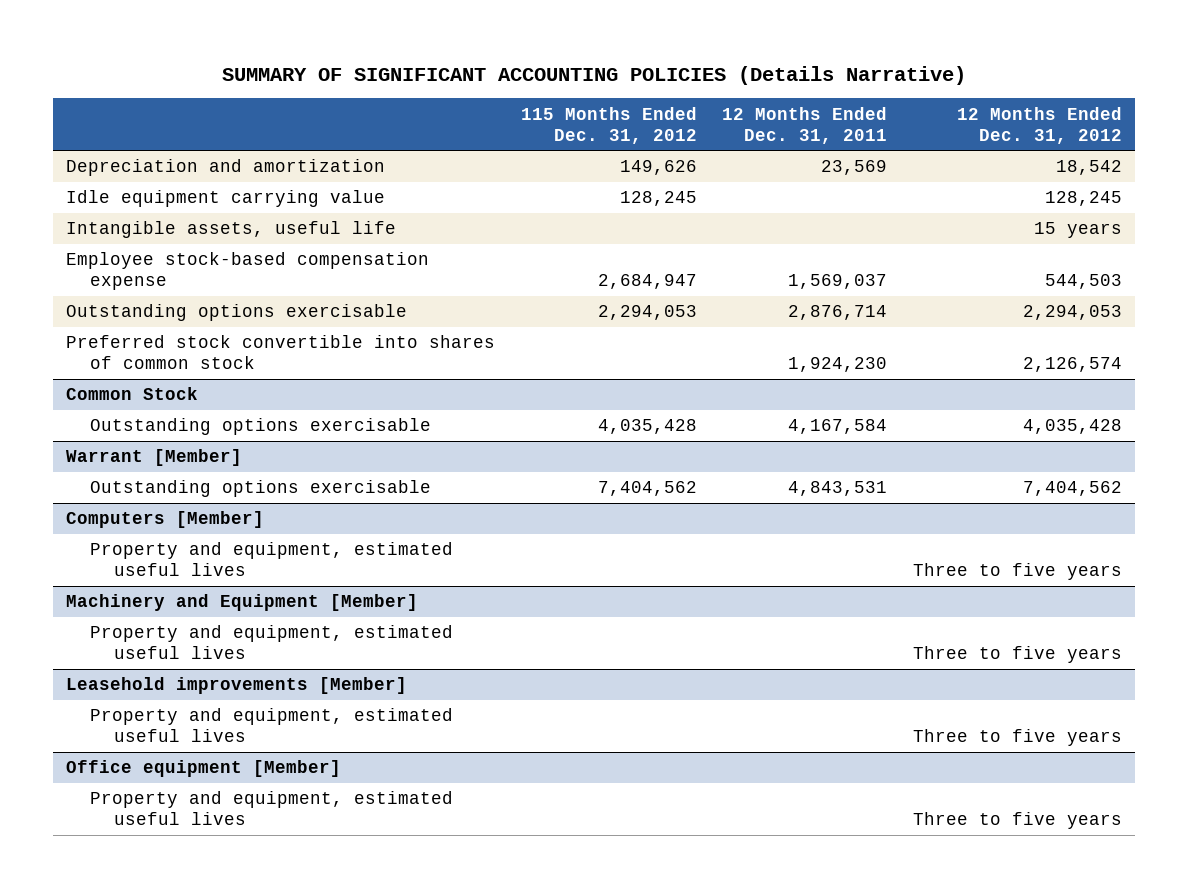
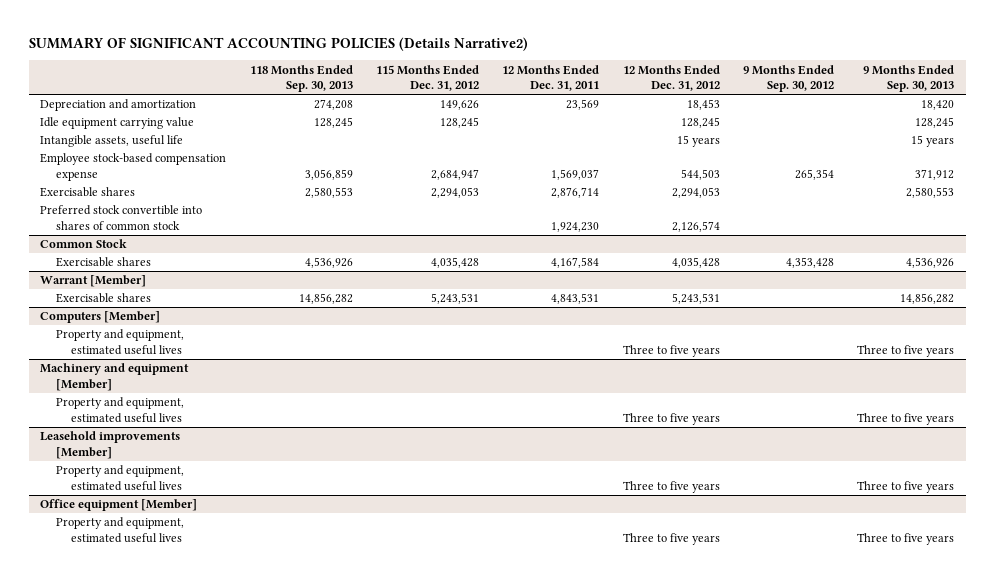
[221,65,966,85] SUMMARY OF SIGNIFICANT ACCOUNTING POLICIES (Details Narrative) -> [28,36,528,51] SUMMARY OF SIGNIFICANT ACCOUNTING POLICIES (Details Narrative2)
none -> [249,64,353,93] 118 Months Ended Sep. 30, 2013
none -> [742,64,834,93] 9 Months Ended Sep. 30, 2012
none -> [863,64,955,93] 9 Months Ended Sep. 30, 2013
[1055,160,1122,176] 18,542 -> [686,99,720,111] 18,453
[66,304,408,322] Outstanding options exercisable -> [40,187,136,198] Exercisable shares
[89,418,431,436] Outstanding options exercisable -> [55,257,151,268] Exercisable shares
[89,480,431,498] Outstanding options exercisable -> [55,293,151,304] Exercisable shares
[597,481,697,497] 7,404,562 -> [430,293,479,305] 5,243,531
[1022,481,1122,497] 7,404,562 -> [671,293,720,305] 5,243,531
[66,594,419,612] Machinery and Equipment [Member] -> [40,363,190,391] Machinery and equipment [Member]

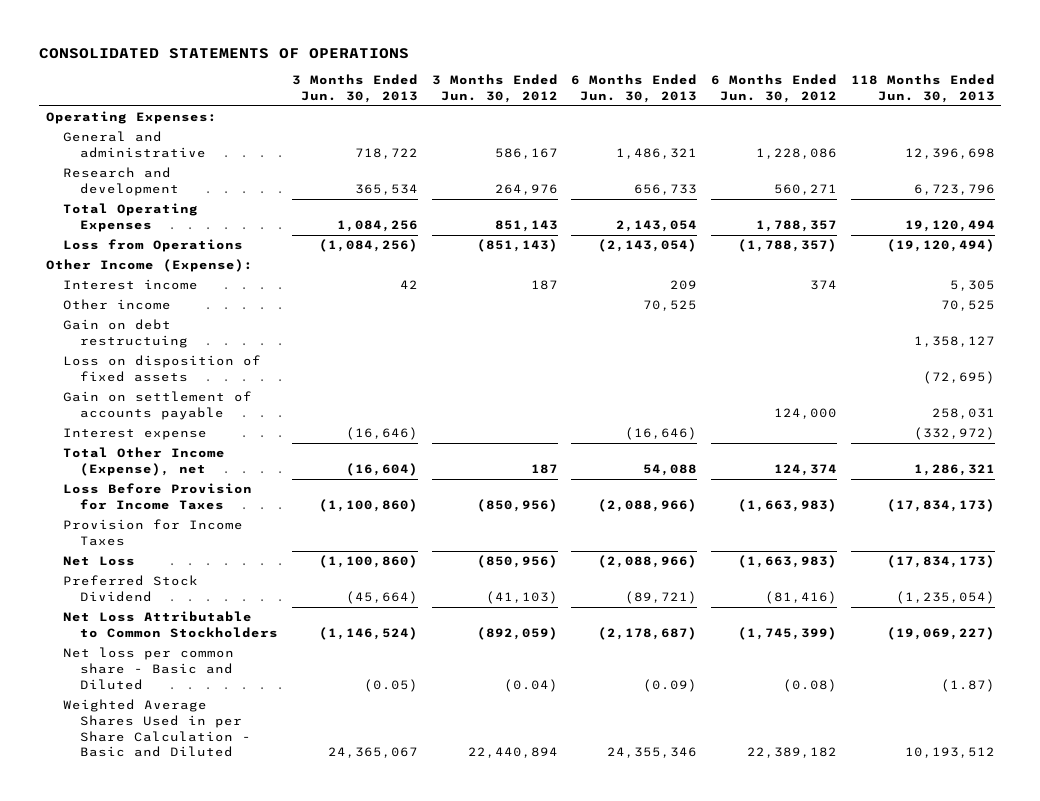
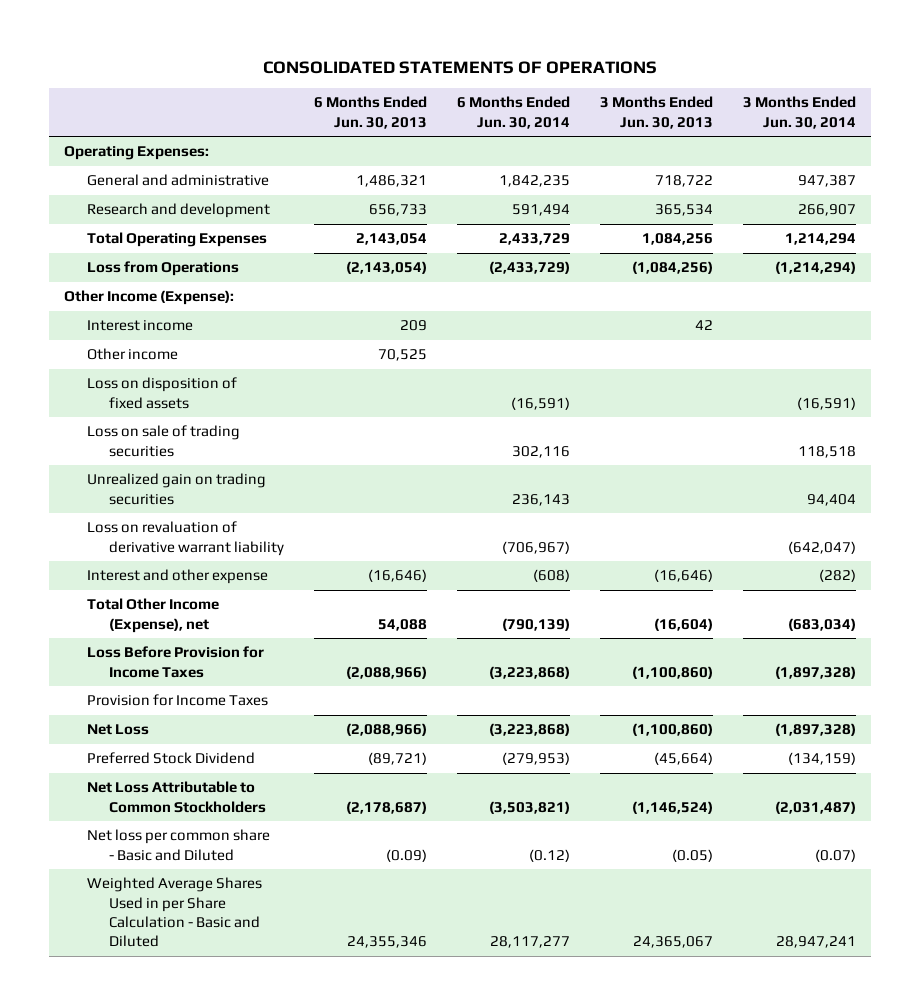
[431,74,558,104] 3 Months Ended Jun. 30, 2012 -> none
[710,74,837,104] 6 Months Ended Jun. 30, 2012 -> none
[850,74,995,104] 118 Months Ended Jun. 30, 2013 -> none
none -> [456,96,570,129] 6 Months Ended Jun. 30, 2014
none -> [742,96,856,129] 3 Months Ended Jun. 30, 2014
[63,319,189,349] Gain on debt restructuing -> none
[63,391,253,421] Gain on settlement of accounts payable -> none
none -> [86,425,240,457] Loss on sale of trading securities
none -> [86,473,266,505] Unrealized gain on trading securities
none -> [86,521,284,556] Loss on revaluation of derivative warrant liability
[63,428,208,441] Interest expense -> [86,569,268,585] Interest and other expense

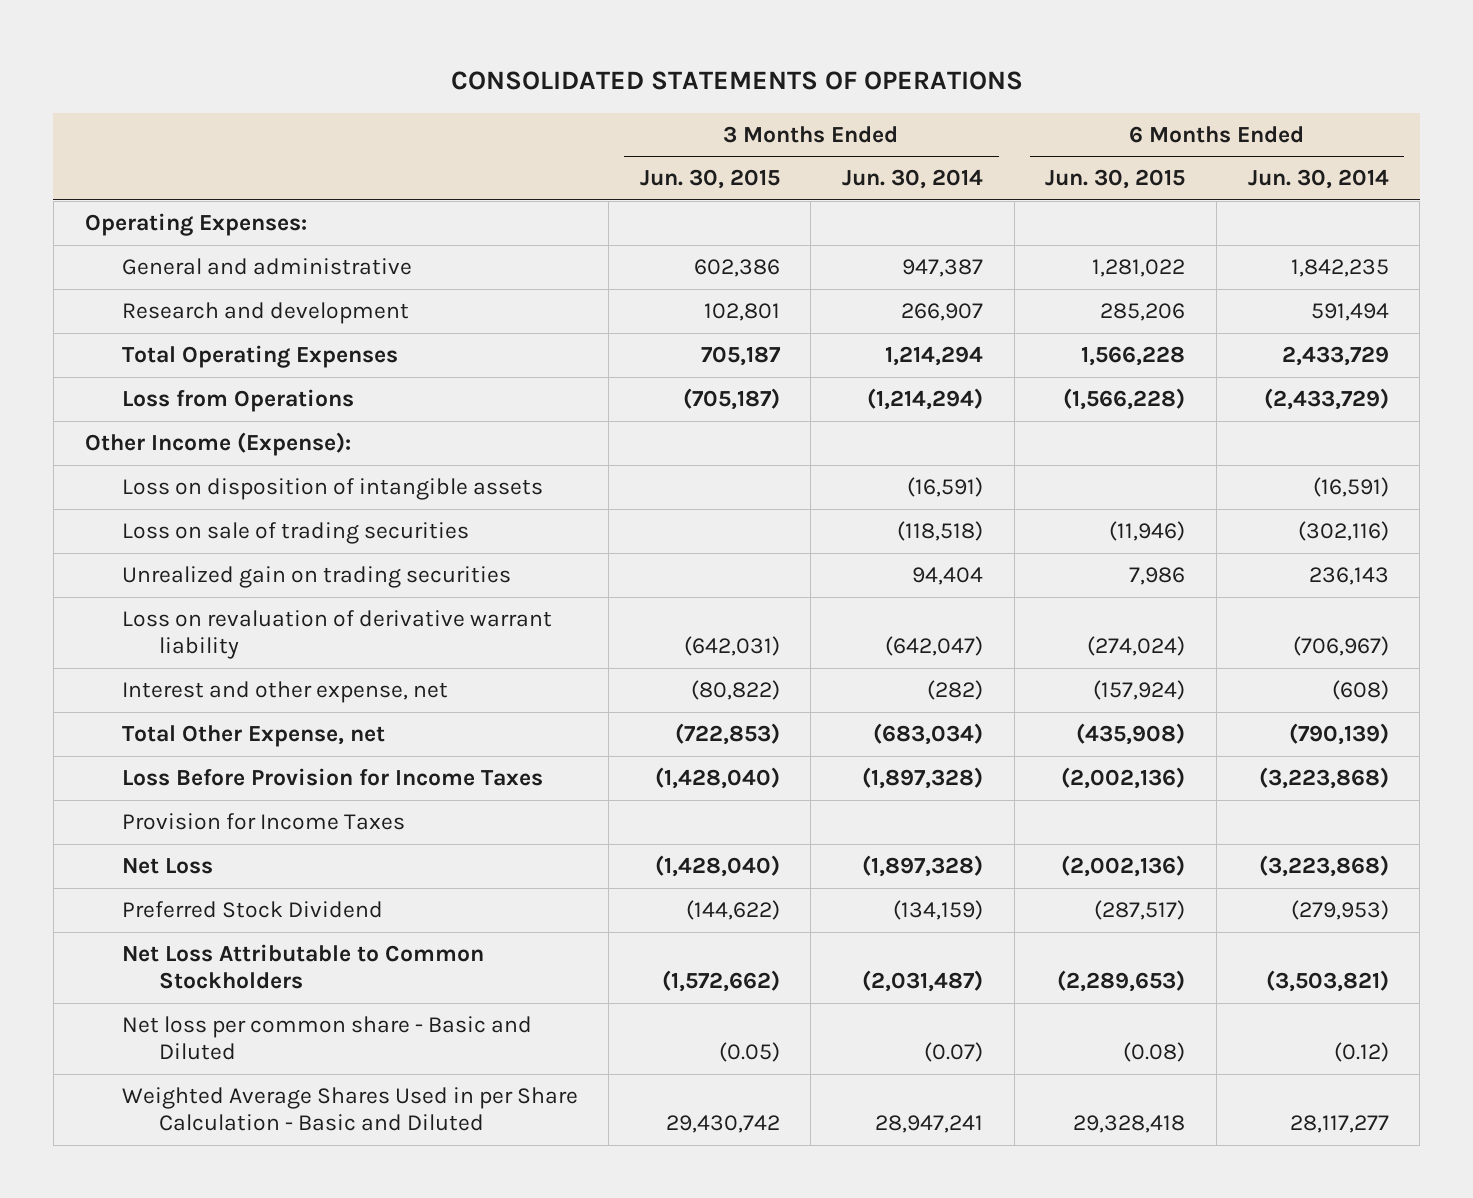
[313,96,427,129] 6 Months Ended Jun. 30, 2013 -> none
[599,96,713,129] 3 Months Ended Jun. 30, 2013 -> none
none -> [639,169,780,190] Jun. 30, 2015
none -> [1045,169,1186,190] Jun. 30, 2015
[86,320,193,332] Interest income -> none
[86,348,178,361] Other income -> none
[86,377,237,409] Loss on disposition of fixed assets -> [121,478,543,501] Loss on disposition of intangible assets
[511,445,570,458] 302,116 -> [1297,521,1389,542] (302,116)
[797,445,856,458] 118,518 -> [897,521,984,542] (118,518)
[86,569,268,585] Interest and other expense -> [121,681,448,704] Interest and other expense, net
[86,598,219,633] Total Other Income (Expense), net -> [121,725,385,748] Total Other Expense, net

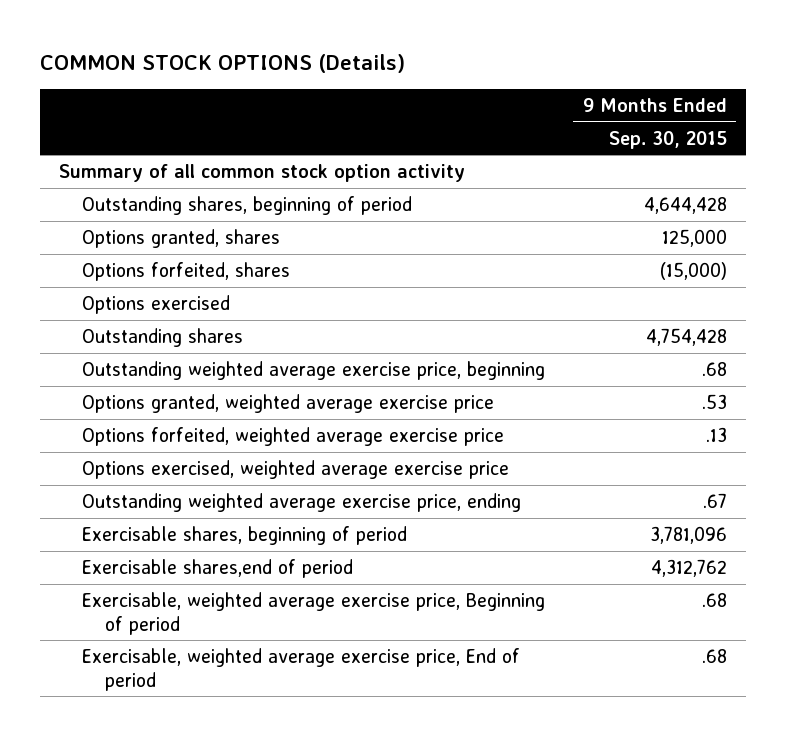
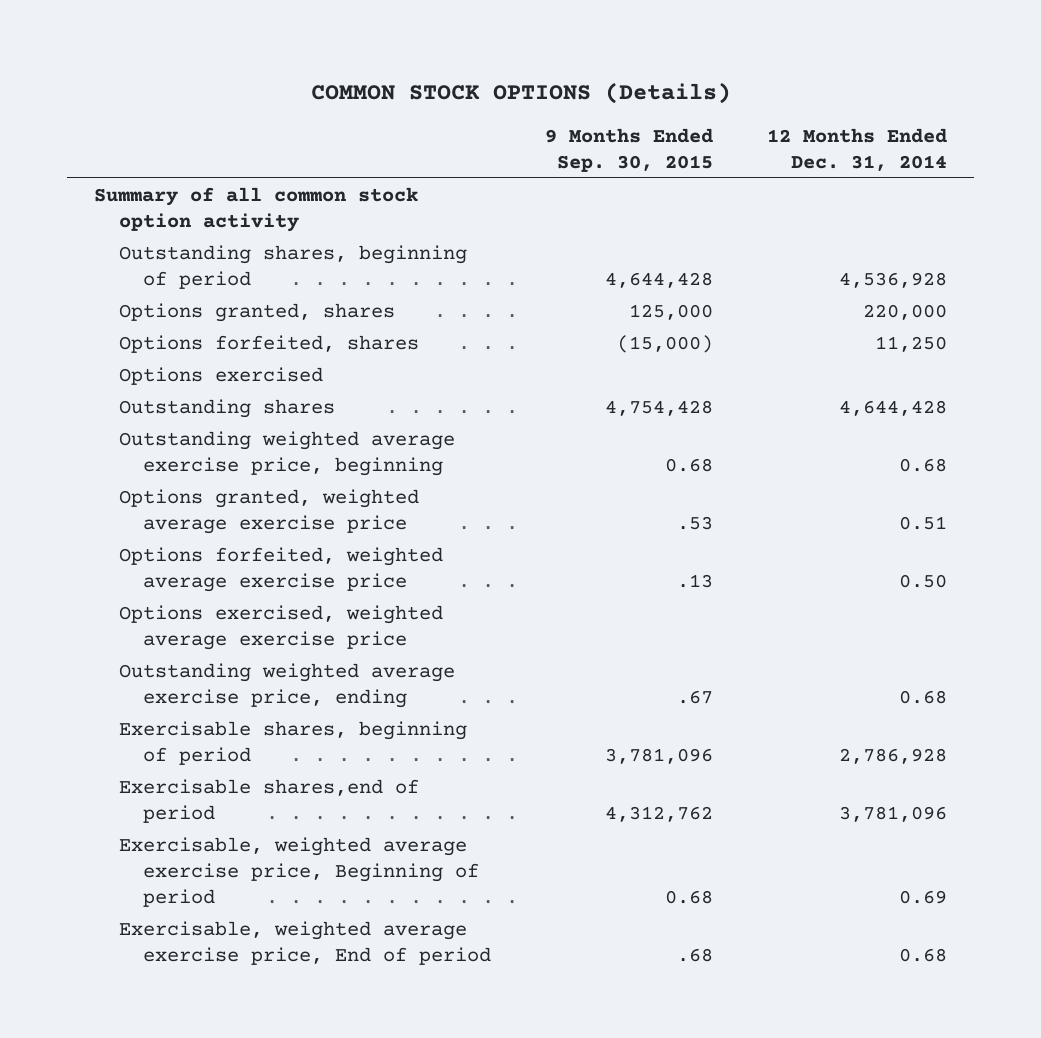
none -> [767,127,948,171] 12 Months Ended Dec. 31, 2014
[701,361,727,376] .68 -> [665,458,714,473] 0.68
[701,592,727,607] .68 -> [665,890,714,905] 0.68

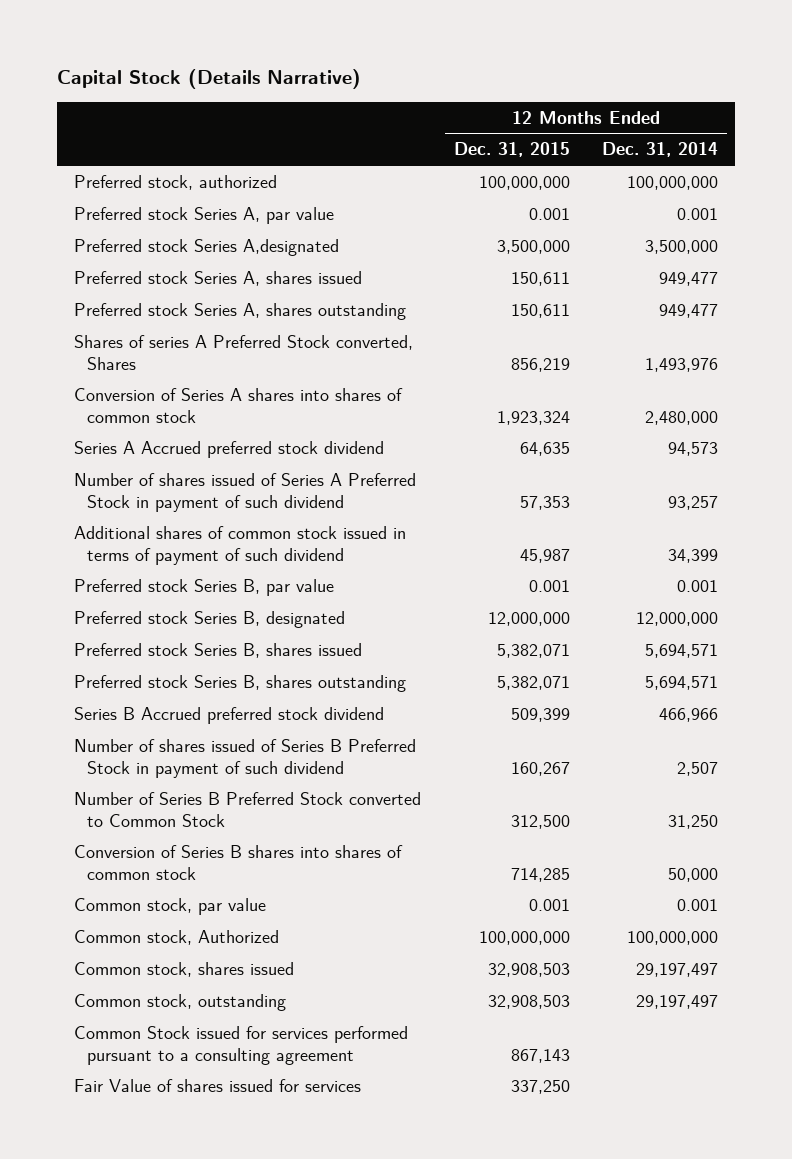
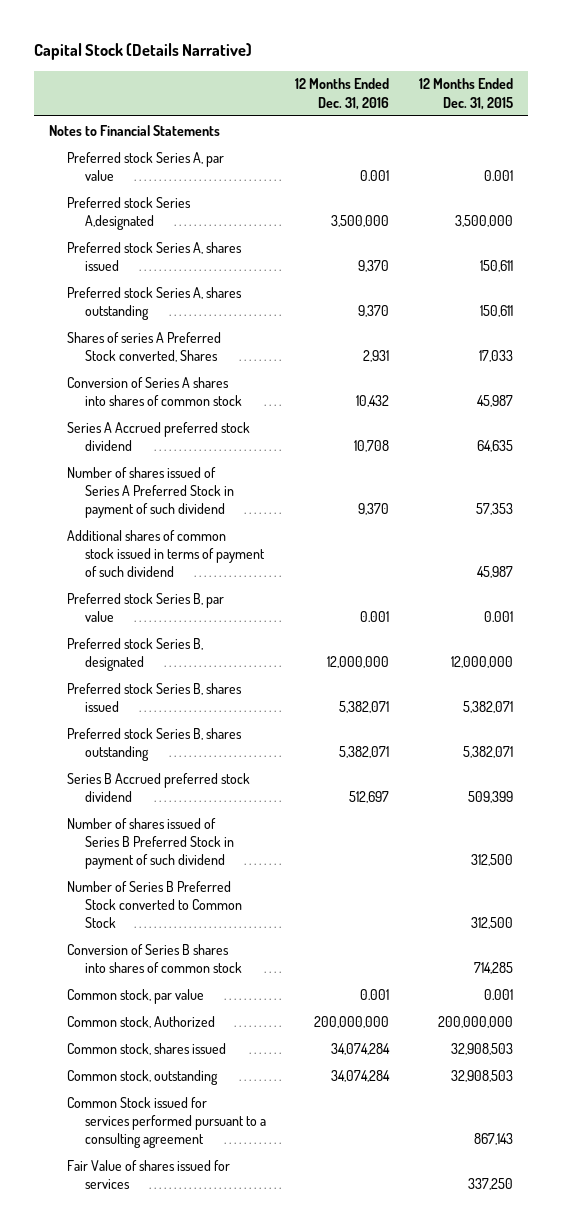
[602,142,719,158] Dec. 31, 2014 -> none
none -> [295,78,390,110] 12 Months Ended Dec. 31, 2016
[73,174,277,190] Preferred stock, authorized -> none
none -> [49,124,221,136] Notes to Financial Statements
[510,357,570,372] 856,219 -> [478,349,513,362] 17,033
[496,410,570,425] 1,923,324 -> [476,394,513,407] 45,987
[510,761,570,776] 160,267 -> [470,854,513,867] 312,500
[478,930,570,945] 100,000,000 -> [437,1015,513,1028] 200,000,000

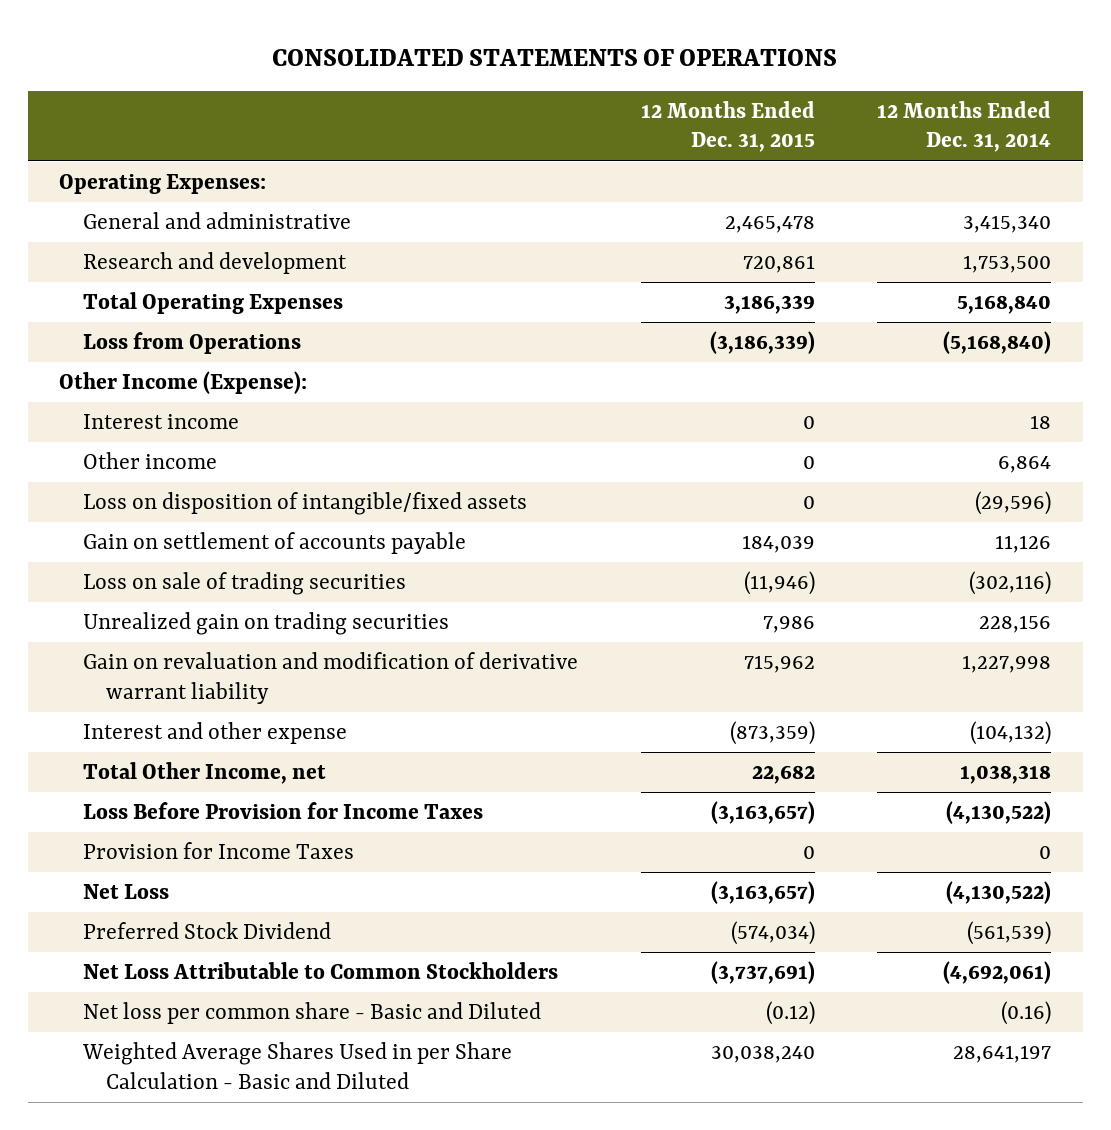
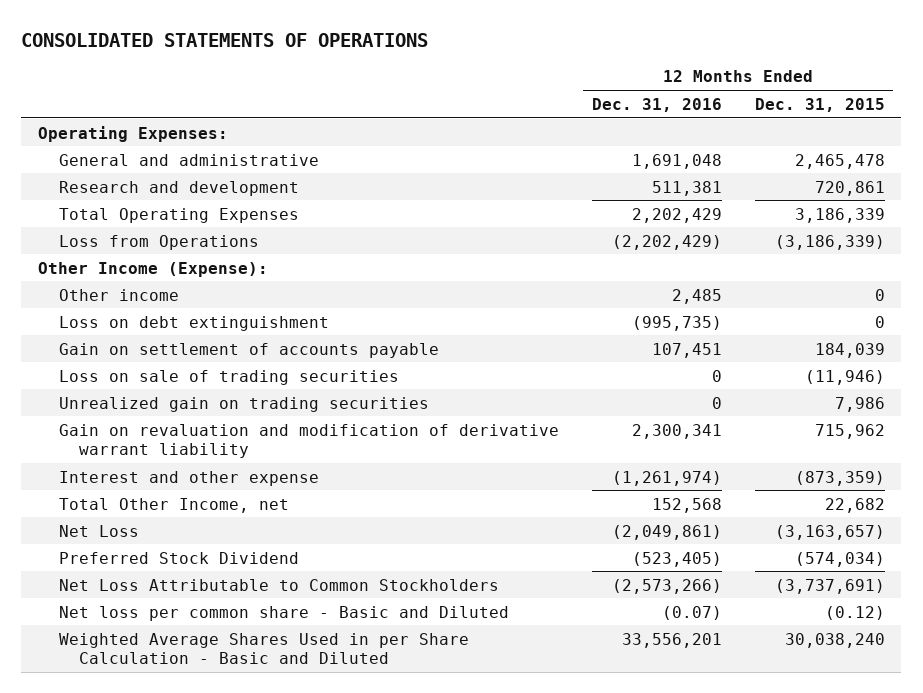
[877,100,1052,153] 12 Months Ended Dec. 31, 2014 -> none
none -> [591,97,722,112] Dec. 31, 2016
[82,414,239,430] Interest income -> none
[82,492,527,516] Loss on disposition of intangible/fixed assets -> none
none -> [58,315,329,331] Loss on debt extinguishment
[82,802,483,820] Loss Before Provision for Income Taxes -> none
[82,842,354,860] Provision for Income Taxes -> none

